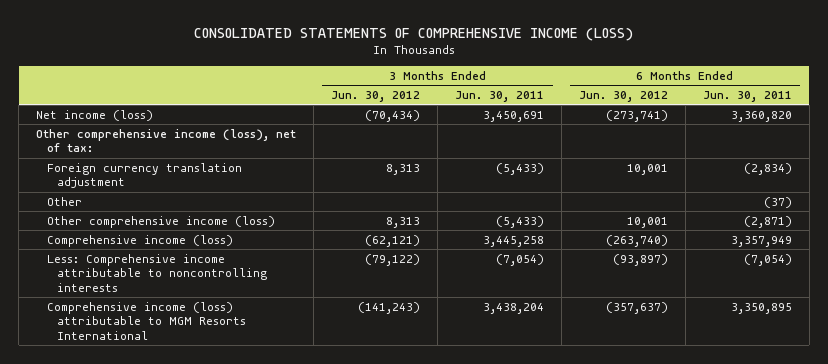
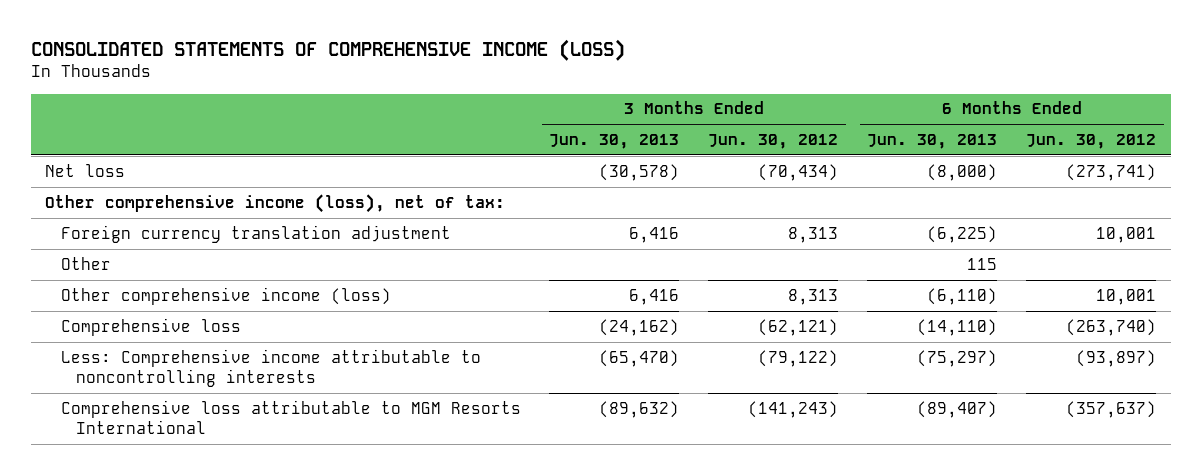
[454,90,544,102] Jun. 30, 2011 -> none
[702,90,792,102] Jun. 30, 2011 -> none
none -> [549,133,680,149] Jun. 30, 2013
none -> [867,133,998,149] Jun. 30, 2013
[36,109,154,121] Net income (loss) -> [45,163,126,177] Net loss
[46,234,233,247] Comprehensive income (loss) -> [60,317,241,336] Comprehensive loss
[46,301,246,340] Comprehensive income (loss) attributable to MGM Resorts International -> [60,399,521,435] Comprehensive loss attributable to MGM Resorts International

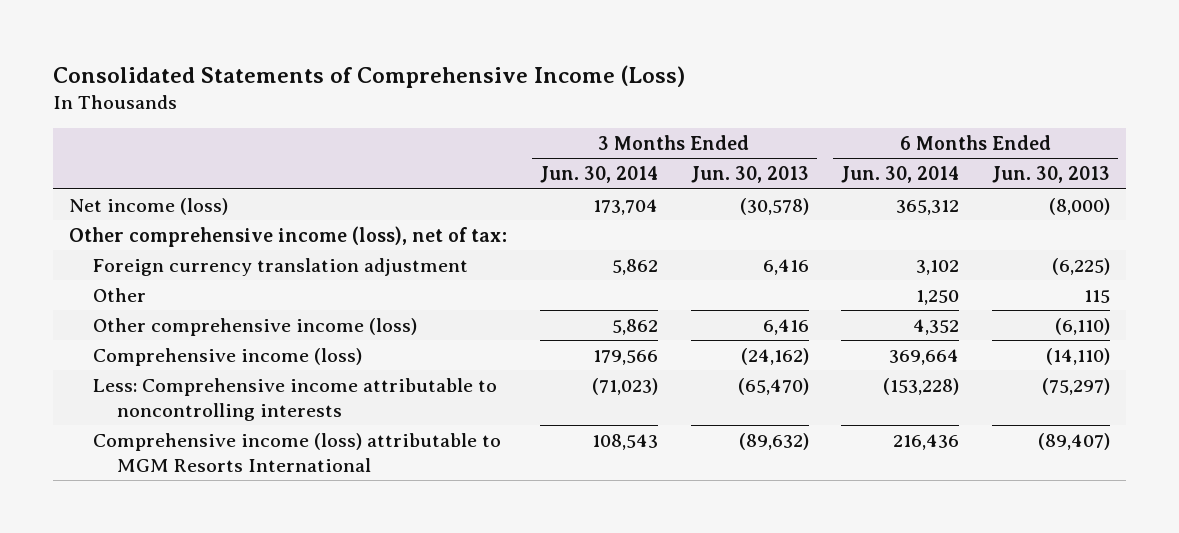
[30,38,625,61] CONSOLIDATED STATEMENTS OF COMPREHENSIVE INCOME (LOSS) -> [52,64,685,88] Consolidated Statements of Comprehensive Income (Loss)
[708,133,839,149] Jun. 30, 2012 -> none
[1026,133,1157,149] Jun. 30, 2012 -> none
none -> [539,166,658,184] Jun. 30, 2014
none -> [841,166,960,184] Jun. 30, 2014
[45,163,126,177] Net loss -> [69,197,229,215] Net income (loss)
[60,317,241,336] Comprehensive loss -> [93,347,363,366] Comprehensive income (loss)
[60,399,521,435] Comprehensive loss attributable to MGM Resorts International -> [93,432,502,472] Comprehensive income (loss) attributable to MGM Resorts International

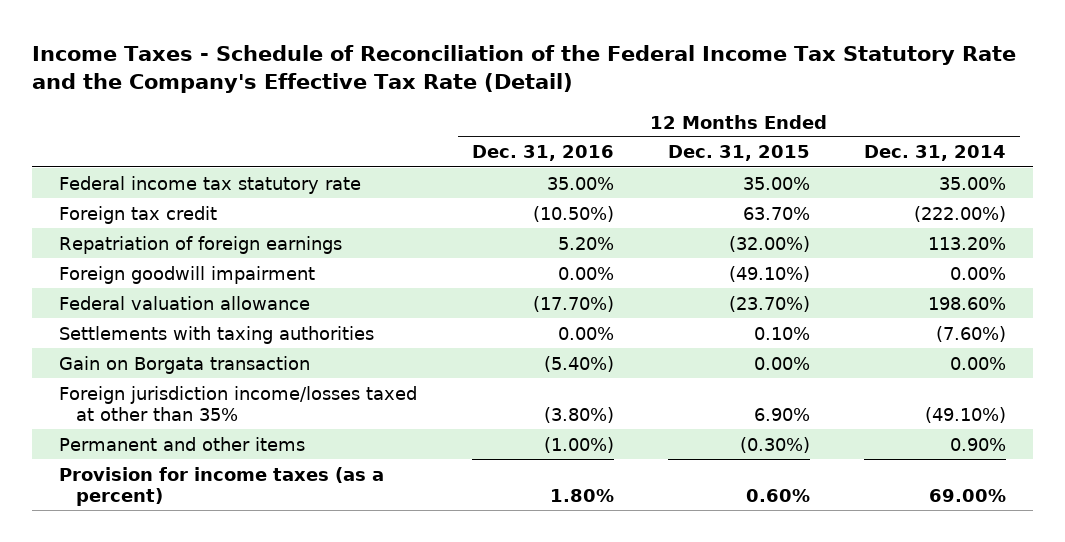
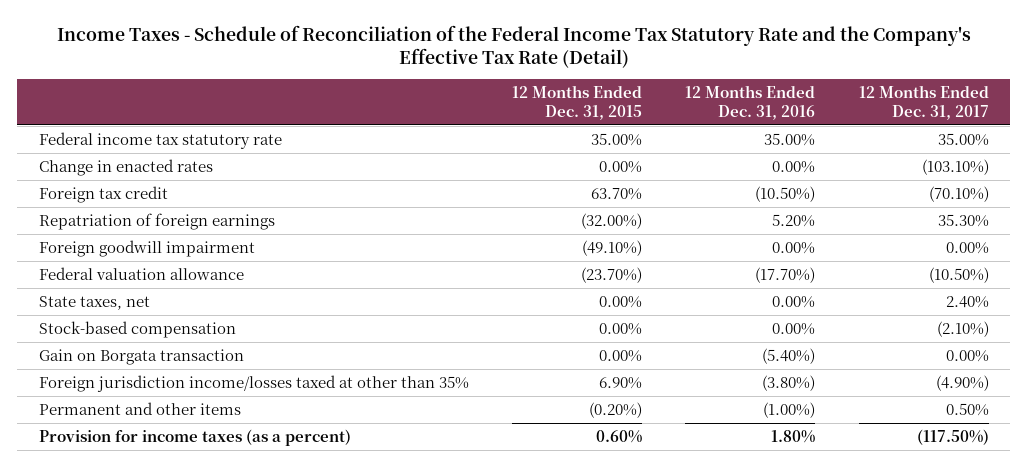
[864,145,1007,162] Dec. 31, 2014 -> none
none -> [858,84,989,120] 12 Months Ended Dec. 31, 2017
none -> [38,158,213,176] Change in enacted rates
[59,325,375,344] Settlements with taxing authorities -> none
none -> [38,295,150,310] State taxes, net
none -> [38,320,236,338] Stock-based compensation
[739,436,810,453] (0.30%) -> [589,401,643,418] (0.20%)

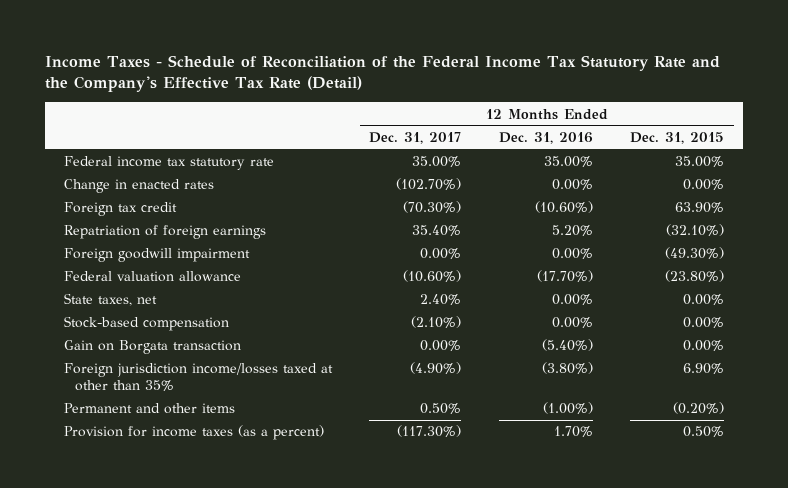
[921,158,989,175] (103.10%) -> [396,178,462,191] (102.70%)
[591,187,643,200] 63.70% -> [675,202,725,214] 63.90%
[755,185,816,202] (10.50%) -> [534,201,593,214] (10.60%)
[928,185,989,202] (70.10%) -> [403,201,462,214] (70.30%)
[581,212,643,229] (32.00%) -> [666,224,725,237] (32.10%)
[937,213,989,227] 35.30% -> [412,225,462,237] 35.40%
[582,239,643,256] (49.10%) -> [665,247,725,260] (49.30%)
[581,266,643,283] (23.70%) -> [665,270,725,283] (23.80%)
[928,266,989,283] (10.50%) -> [403,270,462,283] (10.60%)
[596,429,643,443] 0.60% -> [683,426,725,438] 0.50%
[771,429,816,443] 1.80% -> [553,426,593,438] 1.70%
[916,428,989,445] (117.50%) -> [397,425,462,438] (117.30%)

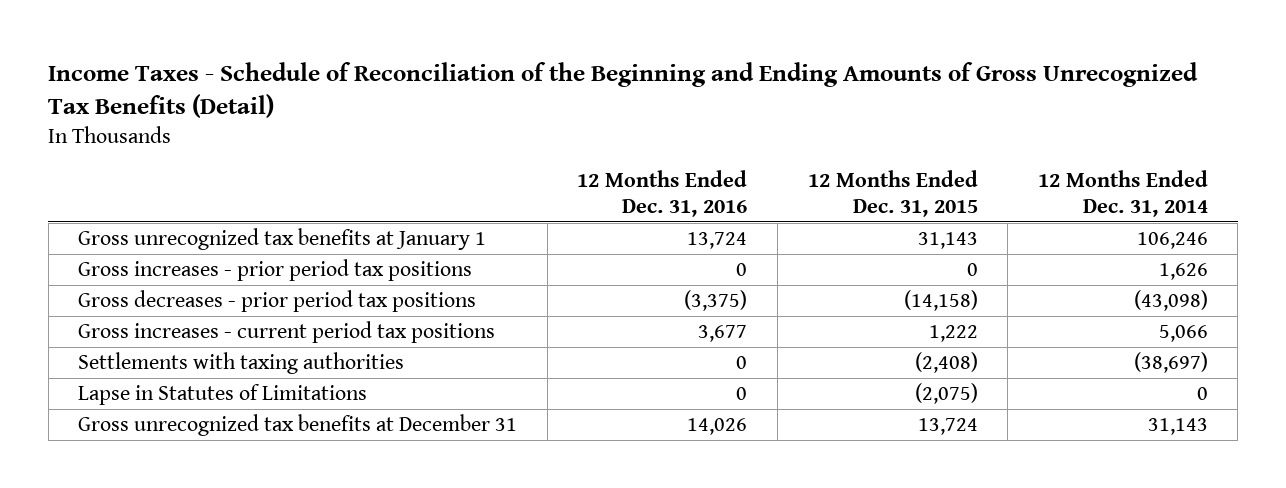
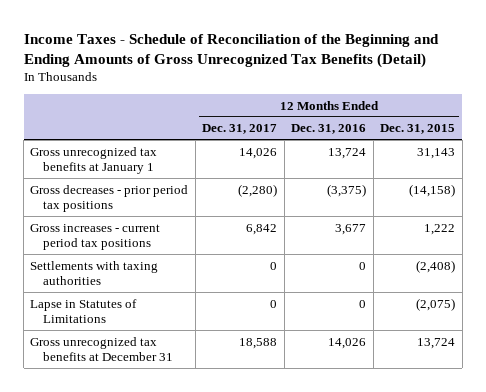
[1037,169,1208,217] 12 Months Ended Dec. 31, 2014 -> none
none -> [202,124,278,135] Dec. 31, 2017
[78,259,473,282] Gross increases - prior period tax positions -> none

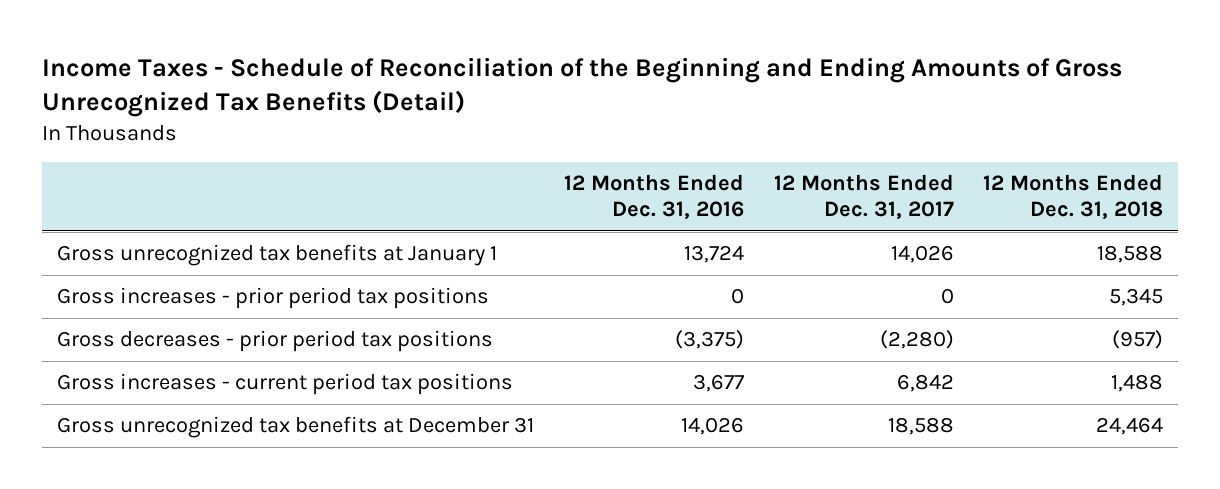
[380,124,456,135] Dec. 31, 2015 -> none
none -> [983,174,1164,220] 12 Months Ended Dec. 31, 2018
none -> [56,287,489,310] Gross increases - prior period tax positions
[30,260,159,285] Settlements with taxing authorities -> none
[30,298,138,323] Lapse in Statutes of Limitations -> none

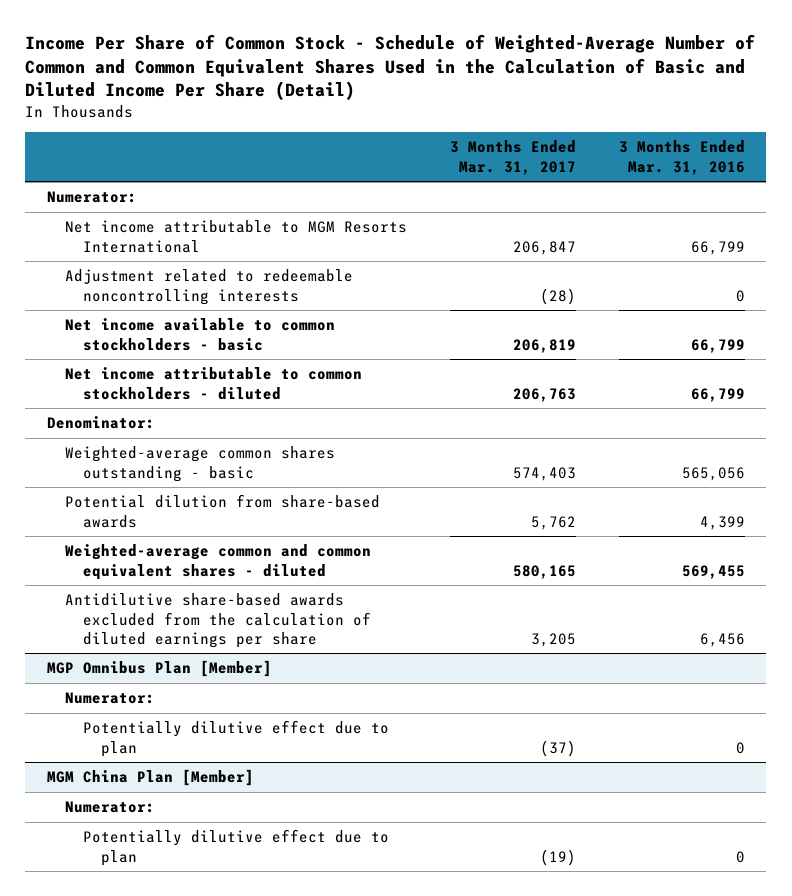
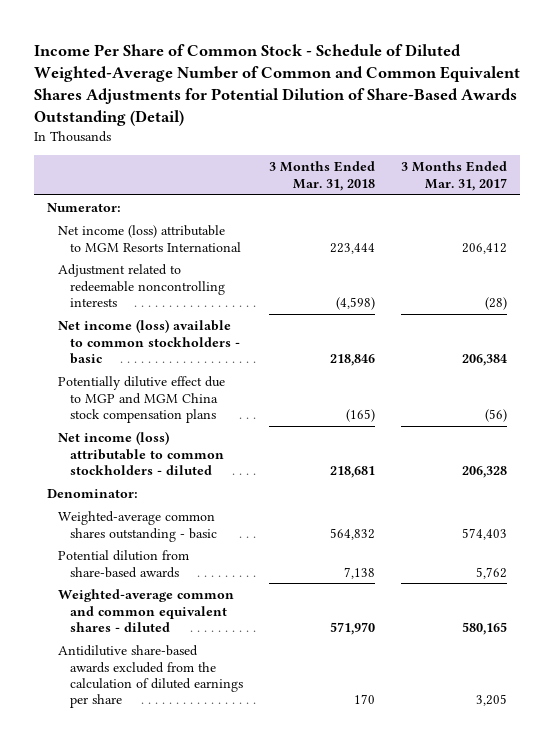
[25,33,756,101] Income Per Share of Common Stock - Schedule of Weighted-Average Number of Common and Common Equivalent Shares Used in the Calculation of Basic and Diluted Income Per Share (Detail) -> [33,43,520,126] Income Per Share of Common Stock - Schedule of Diluted Weighted-Average Number of Common and Common Equivalent Shares Adjustments for Potential Dilution of Share-Based Awards Outstanding (Detail)
[618,140,745,175] 3 Months Ended Mar. 31, 2016 -> none
none -> [269,161,376,191] 3 Months Ended Mar. 31, 2018
[64,220,407,253] Net income attributable to MGM Resorts International -> [58,225,241,252] Net income (loss) attributable to MGM Resorts International
[512,240,576,255] 206,847 -> [462,242,508,254] 206,412
[64,318,335,351] Net income available to common stockholders - basic -> [58,319,240,364] Net income (loss) available to common stockholders - basic
[512,338,576,353] 206,819 -> [462,353,508,366] 206,384
none -> [58,376,226,423] Potentially dilutive effect due to MGP and MGM China stock compensation plans
[64,367,362,400] Net income attributable to common stockholders - diluted -> [58,431,224,475] Net income (loss) attributable to common stockholders - diluted
[512,387,576,402] 206,763 -> [462,465,508,478] 206,328
[46,660,272,678] MGP Omnibus Plan [Member] -> none
[64,692,155,705] Numerator: -> none
[82,720,389,757] Potentially dilutive effect due to plan -> none
[46,769,254,787] MGM China Plan [Member] -> none
[64,801,155,814] Numerator: -> none
[82,829,389,866] Potentially dilutive effect due to plan -> none

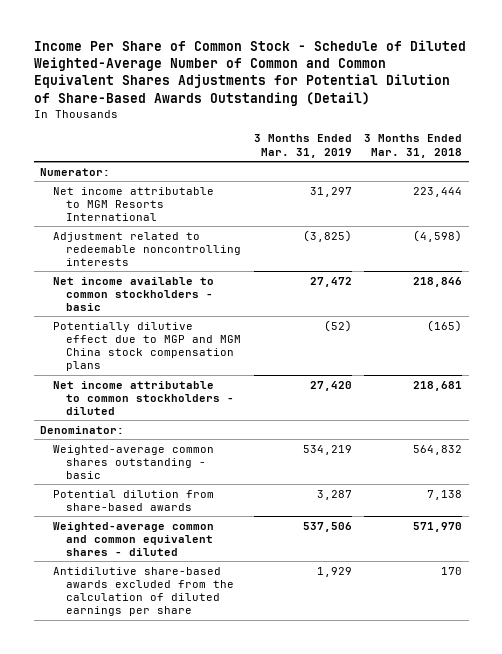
[401,161,508,191] 3 Months Ended Mar. 31, 2017 -> none
none -> [253,134,352,158] 3 Months Ended Mar. 31, 2019
[58,225,241,252] Net income (loss) attributable to MGM Resorts International -> [53,186,215,221] Net income attributable to MGM Resorts International
[58,319,240,364] Net income (loss) available to common stockholders - basic -> [53,276,215,311] Net income available to common stockholders - basic
[58,431,224,475] Net income (loss) attributable to common stockholders - diluted -> [53,380,235,415] Net income attributable to common stockholders - diluted

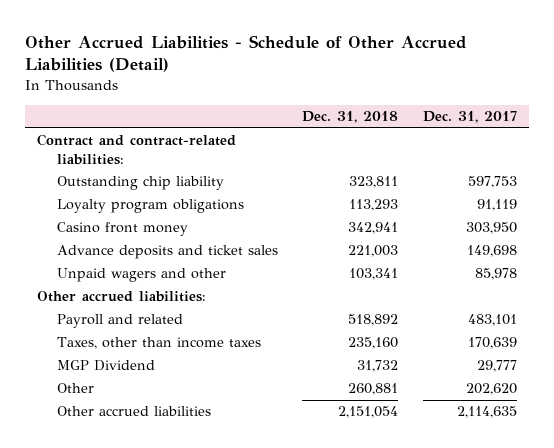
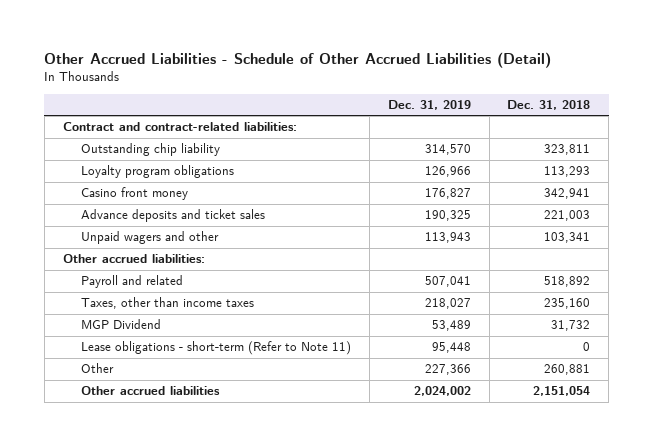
[422,111,517,124] Dec. 31, 2017 -> none
none -> [387,100,471,111] Dec. 31, 2019
none -> [81,341,352,356] Lease obligations - short-term (Refer to Note 11)

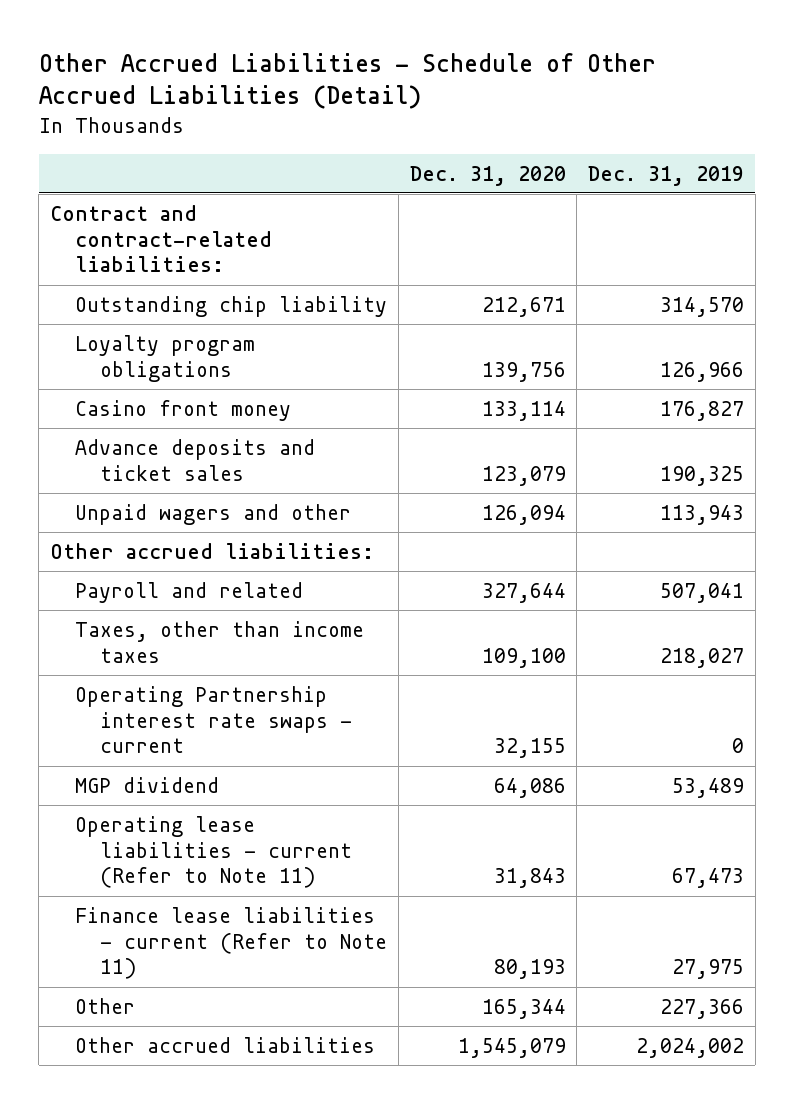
[507,100,591,111] Dec. 31, 2018 -> none
none -> [409,165,566,186] Dec. 31, 2020
[81,341,352,356] Lease obligations - short-term (Refer to Note 11) -> none
none -> [74,685,352,754] Operating Partnership interest rate swaps - current
[81,319,162,330] MGP Dividend -> [74,776,219,793] MGP dividend
none -> [74,815,352,889] Operating lease liabilities - current (Refer to Note 11)
none -> [74,906,387,980] Finance lease liabilities - current (Refer to Note 11)

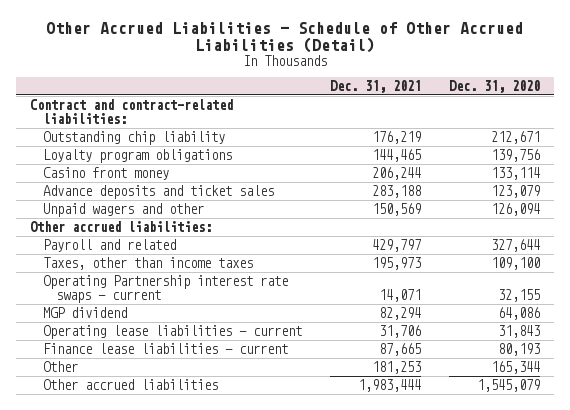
[588,165,745,186] Dec. 31, 2019 -> none
none -> [330,80,422,94] Dec. 31, 2021
[74,815,352,889] Operating lease liabilities - current (Refer to Note 11) -> [43,325,303,340] Operating lease liabilities - current
[74,906,387,980] Finance lease liabilities - current (Refer to Note 11) -> [43,343,289,355] Finance lease liabilities - current

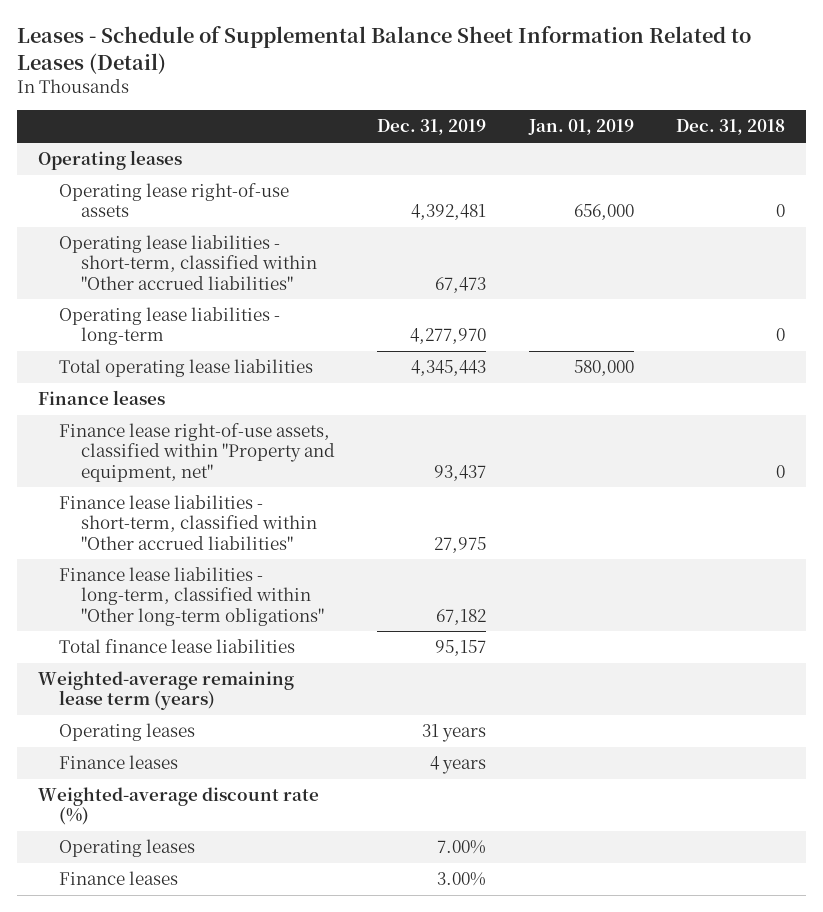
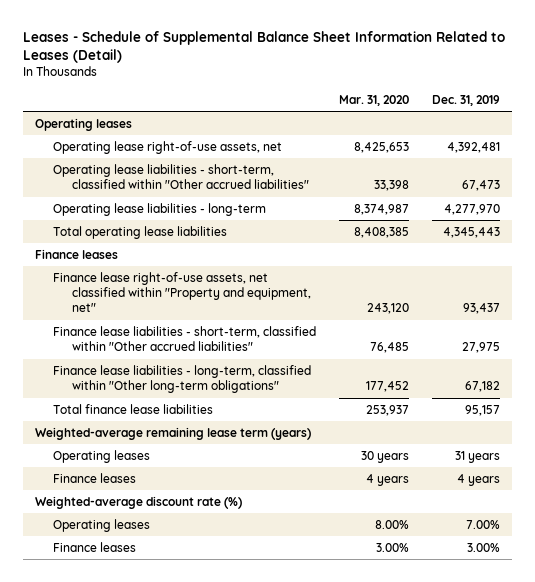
[527,119,634,136] Jan. 01, 2019 -> none
[676,119,786,136] Dec. 31, 2018 -> none
none -> [339,94,410,106] Mar. 31, 2020
[59,183,290,218] Operating lease right-of-use assets -> [53,140,283,154] Operating lease right-of-use assets, net
[59,423,335,482] Finance lease right-of-use assets, classified within "Property and equipment, net" -> [53,271,311,313] Finance lease right-of-use assets, net classified within "Property and equipment, net"

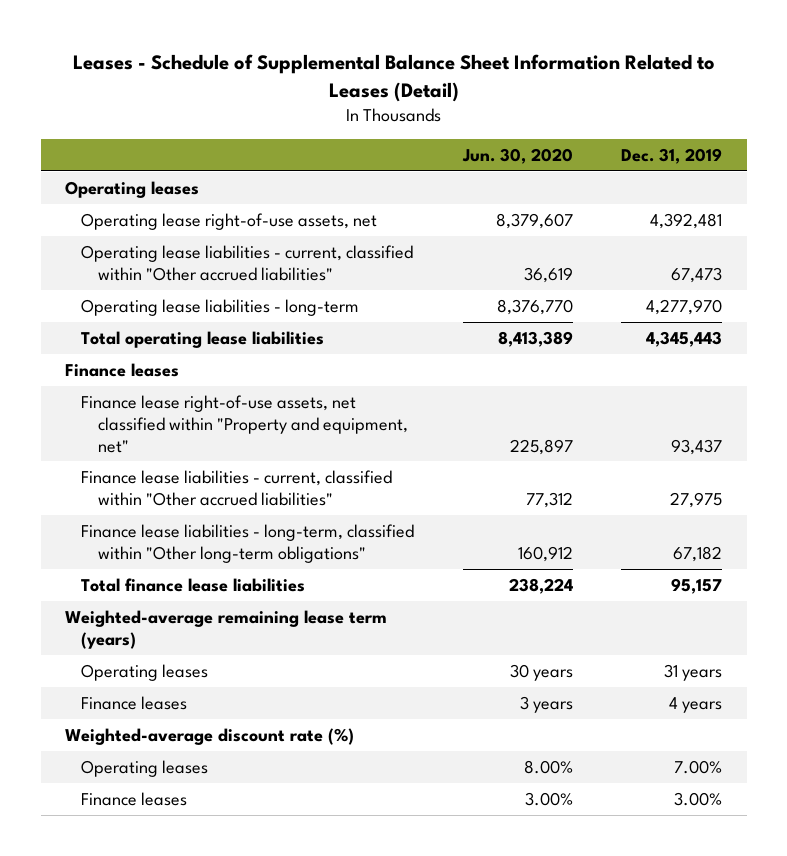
[339,94,410,106] Mar. 31, 2020 -> none
none -> [461,147,573,164] Jun. 30, 2020
[53,163,309,190] Operating lease liabilities - short-term, classified within "Other accrued liabilities" -> [81,244,414,281] Operating lease liabilities - current, classified within "Other accrued liabilities"
[53,325,317,352] Finance lease liabilities - short-term, classified within "Other accrued liabilities" -> [81,469,393,506] Finance lease liabilities - current, classified within "Other accrued liabilities"

